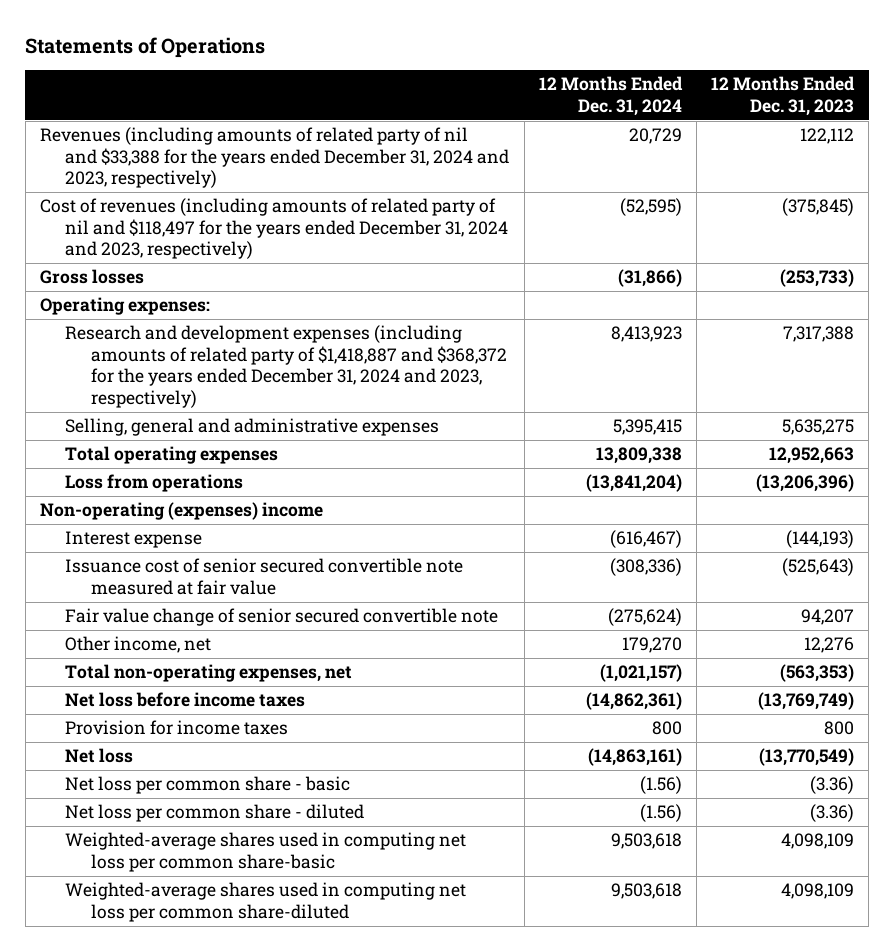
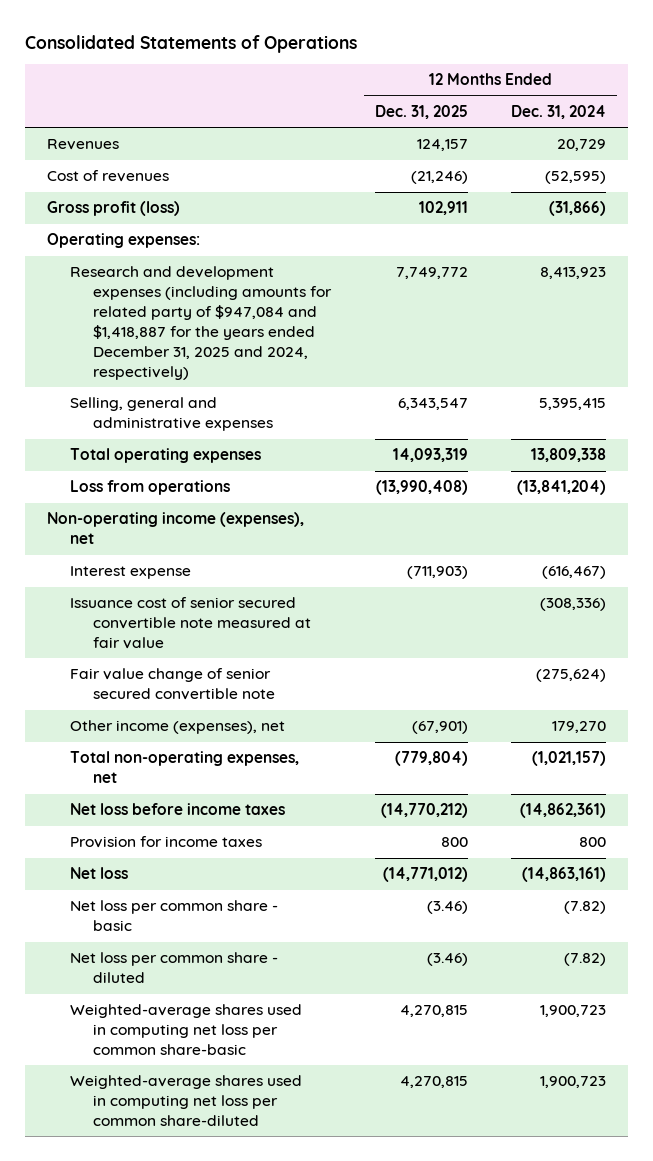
[25,36,266,58] Statements of Operations -> [24,34,357,53] Consolidated Statements of Operations
[710,76,855,116] 12 Months Ended Dec. 31, 2023 -> none
none -> [374,104,468,119] Dec. 31, 2025
[39,127,510,189] Revenues (including amounts of related party of nil and $33,388 for the years ended December 31, 2024 and 2023, respectively) -> [46,139,119,151] Revenues
[39,198,509,260] Cost of revenues (including amounts of related party of nil and $118,497 for the years ended December 31, 2024 and 2023, respectively) -> [46,170,169,183] Cost of revenues
[39,269,144,285] Gross losses -> [46,201,180,217] Gross profit (loss)
[65,325,507,409] Research and development expenses (including amounts of related party of $1,418,887 and $368,372 for the years ended December 31, 2024 and 2023, respectively) -> [69,266,332,380] Research and development expenses (including amounts for related party of $947,084 and $1,418,887 for the years ended December 31, 2025 and 2024, respectively)
[39,502,323,521] Non-operating (expenses) income -> [46,512,304,545] Non-operating income (expenses), net
[65,636,212,654] Other income, net -> [69,720,285,735] Other income (expenses), net
[639,776,682,795] (1.56) -> [564,901,607,915] (7.82)
[639,804,682,823] (1.56) -> [564,953,607,967] (7.82)
[610,833,682,850] 9,503,618 -> [540,1005,607,1018] 1,900,723
[610,883,682,900] 9,503,618 -> [540,1076,607,1089] 1,900,723

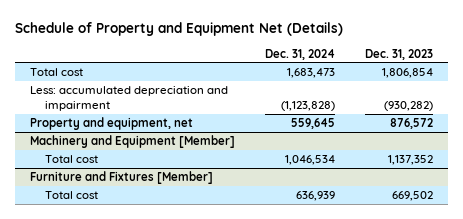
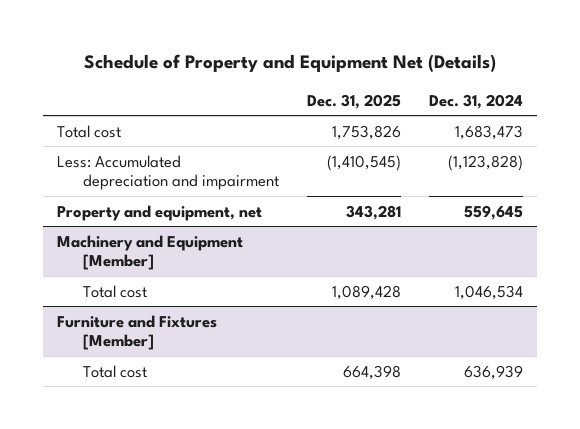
[365,48,434,60] Dec. 31, 2023 -> none
none -> [306,93,401,109] Dec. 31, 2025
[29,86,228,111] Less: accumulated depreciation and impairment -> [56,154,279,190] Less: Accumulated depreciation and impairment

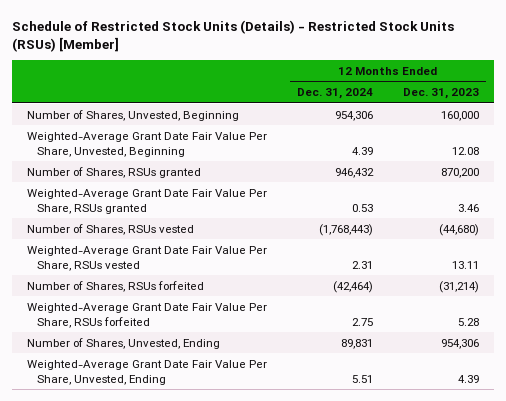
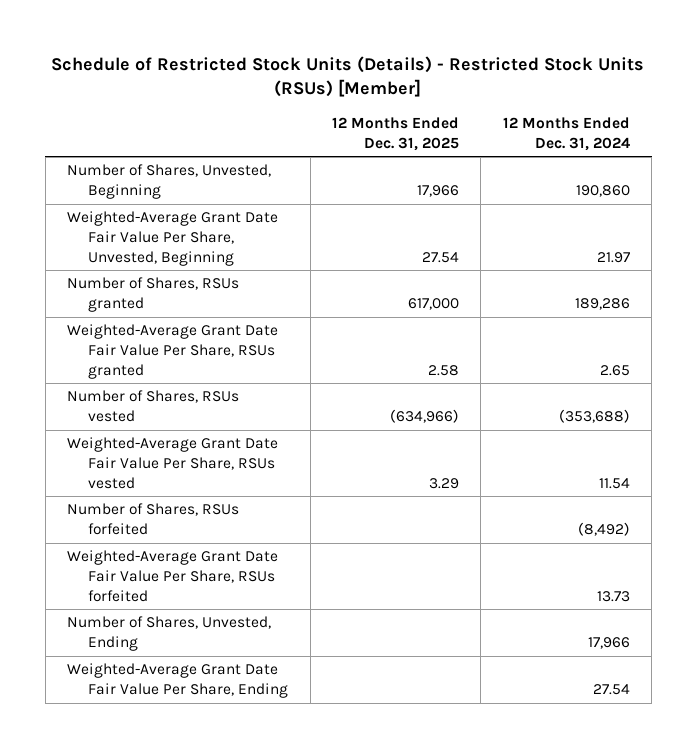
[402,88,479,100] Dec. 31, 2023 -> none
none -> [332,117,460,151] 12 Months Ended Dec. 31, 2025
[335,110,374,121] 954,306 -> [575,185,630,198] 190,860
[352,146,374,155] 4.39 -> [596,251,630,263] 21.97
[335,167,375,178] 946,432 -> [574,298,630,311] 189,286
[352,203,374,212] 0.53 -> [599,364,630,376] 2.65
[319,223,374,236] (1,768,443) -> [558,409,630,424] (353,688)
[352,260,374,269] 2.31 -> [598,477,630,489] 11.54
[333,280,374,293] (42,464) -> [577,522,630,537] (8,492)
[352,317,374,326] 2.75 -> [596,590,630,602] 13.73
[341,338,374,349] 89,831 -> [587,637,630,650] 17,966
[27,359,268,385] Weighted-Average Grant Date Fair Value Per Share, Unvested, Ending -> [67,663,289,699] Weighted-Average Grant Date Fair Value Per Share, Ending
[352,374,374,383] 5.51 -> [592,684,630,696] 27.54

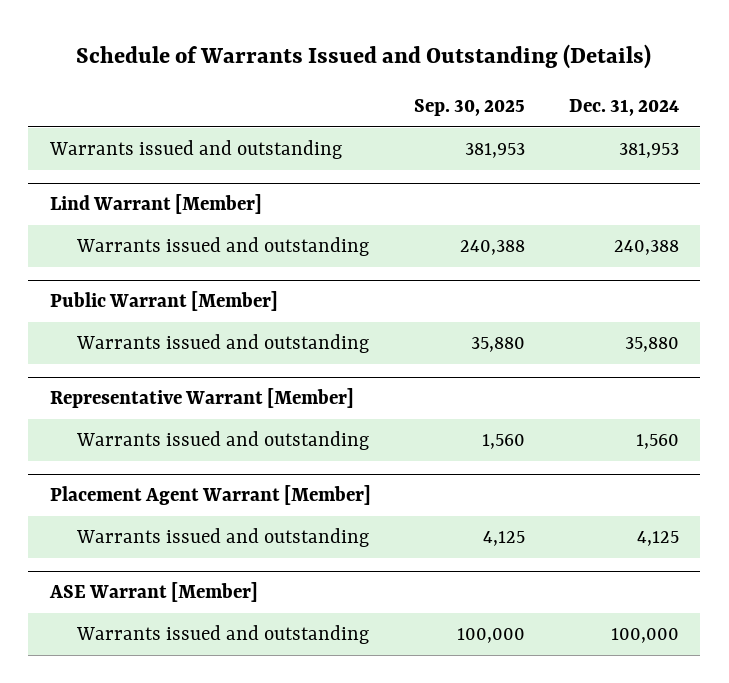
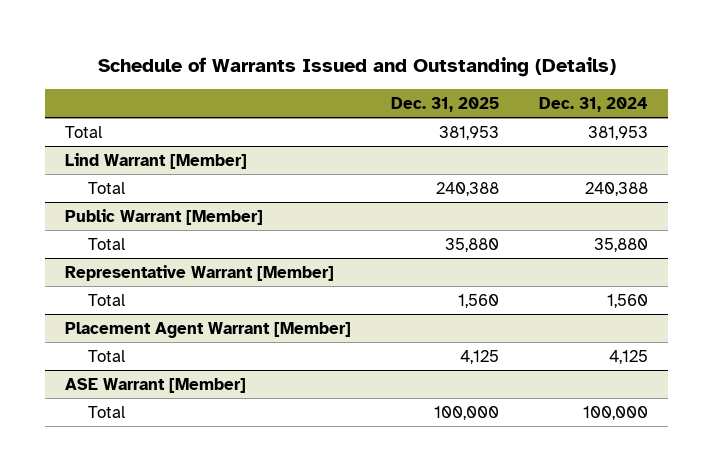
[414,99,526,117] Sep. 30, 2025 -> none
none -> [391,96,500,112] Dec. 31, 2025
[48,140,342,160] Warrants issued and outstanding -> [65,126,103,139] Total
[76,237,370,257] Warrants issued and outstanding -> [88,182,126,195] Total
[76,334,370,354] Warrants issued and outstanding -> [88,238,126,251] Total
[76,431,370,451] Warrants issued and outstanding -> [88,294,126,307] Total
[76,528,370,548] Warrants issued and outstanding -> [88,350,126,363] Total
[76,625,370,645] Warrants issued and outstanding -> [88,406,126,419] Total

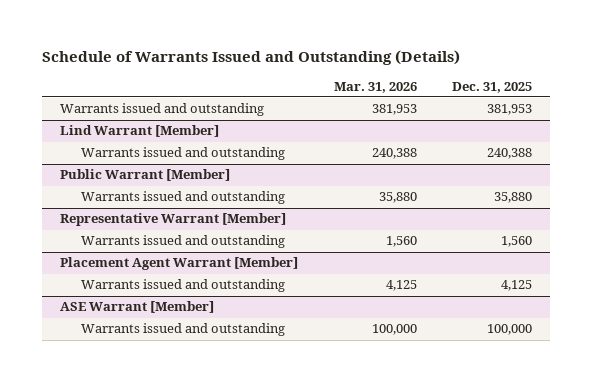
[539,96,649,112] Dec. 31, 2024 -> none
none -> [333,81,417,93] Mar. 31, 2026
[65,126,103,139] Total -> [60,103,265,117] Warrants issued and outstanding
[88,182,126,195] Total -> [80,147,285,161] Warrants issued and outstanding
[88,238,126,251] Total -> [80,191,285,205] Warrants issued and outstanding
[88,294,126,307] Total -> [80,235,285,249] Warrants issued and outstanding
[88,350,126,363] Total -> [80,279,285,293] Warrants issued and outstanding
[88,406,126,419] Total -> [80,323,285,337] Warrants issued and outstanding

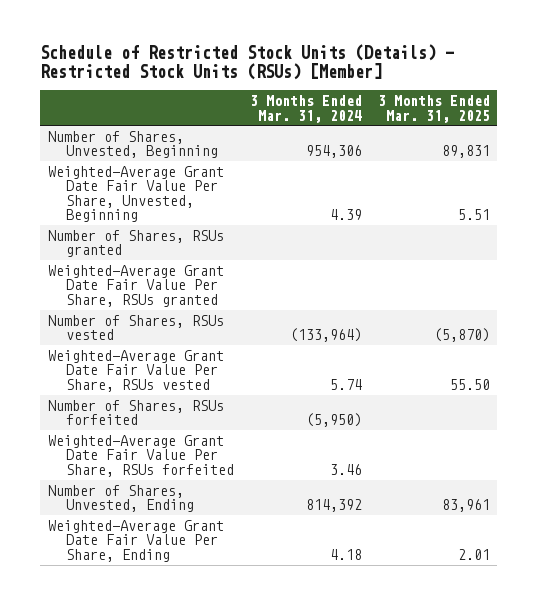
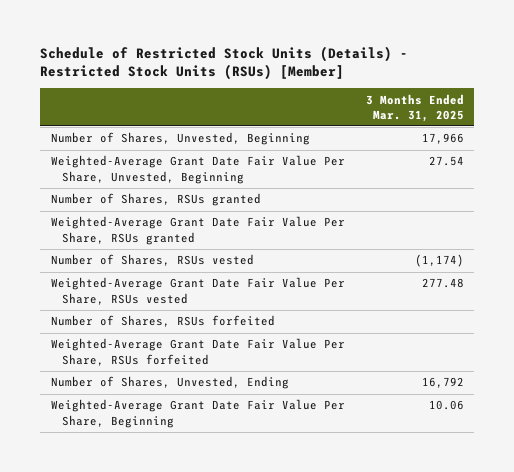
[249,95,362,123] 3 Months Ended Mar. 31, 2024 -> none
[441,145,490,159] 89,831 -> [421,133,464,145] 17,966
[457,209,490,221] 5.51 -> [428,156,464,167] 27.54
[433,328,490,343] (5,870) -> [414,254,464,268] (1,174)
[449,378,490,390] 55.50 -> [421,278,464,289] 277.48
[441,499,490,513] 83,961 -> [421,377,464,389] 16,792
[47,519,224,562] Weighted-Average Grant Date Fair Value Per Share, Ending -> [50,399,345,428] Weighted-Average Grant Date Fair Value Per Share, Beginning
[457,548,490,560] 2.01 -> [428,400,464,411] 10.06

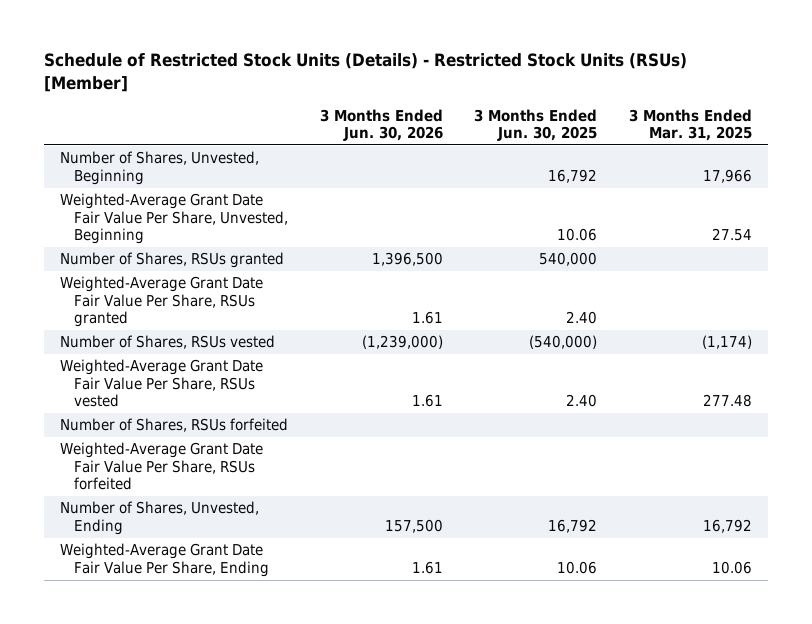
none -> [319,108,443,142] 3 Months Ended Jun. 30, 2026
none -> [474,108,598,142] 3 Months Ended Jun. 30, 2025
[50,399,345,428] Weighted-Average Grant Date Fair Value Per Share, Beginning -> [59,543,269,577] Weighted-Average Grant Date Fair Value Per Share, Ending

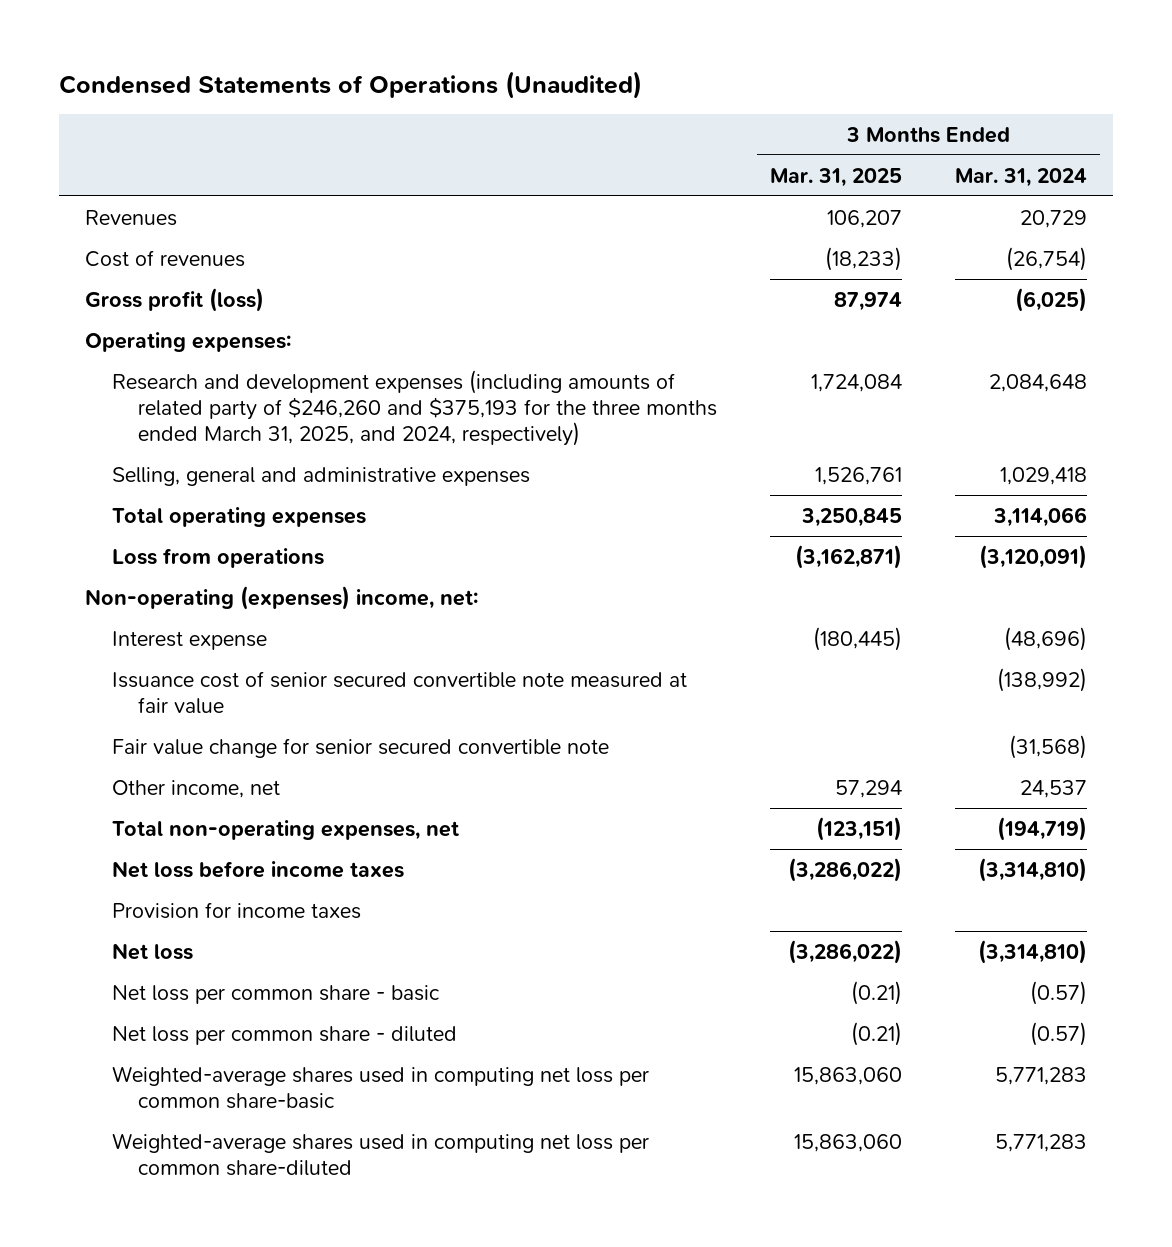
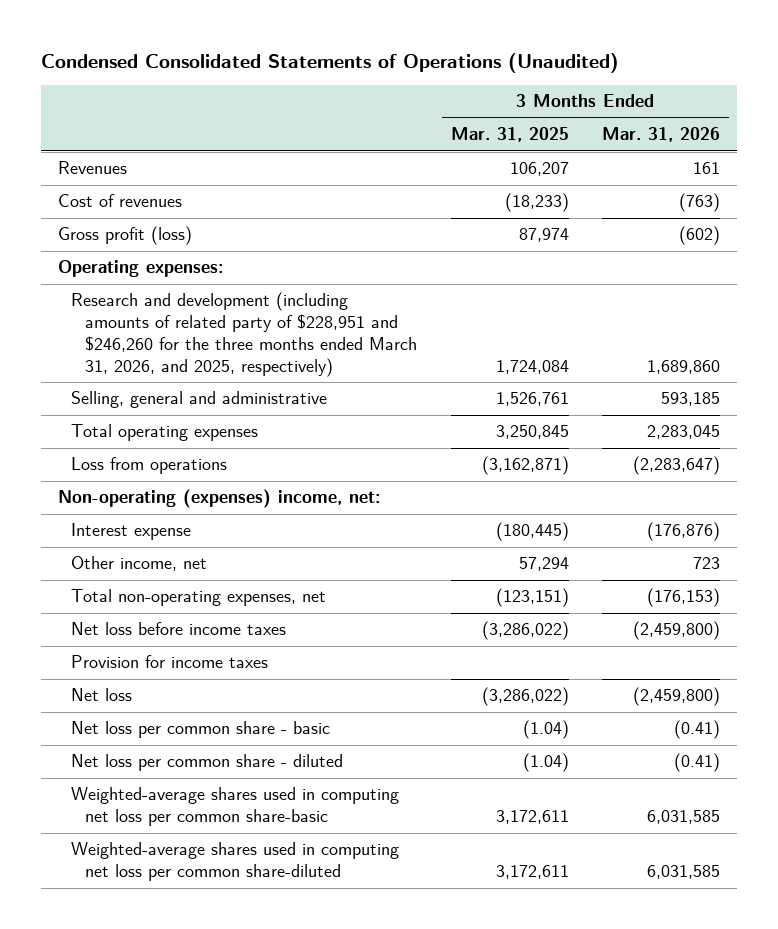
[59,70,643,99] Condensed Statements of Operations (Unaudited) -> [40,52,619,73] Condensed Consolidated Statements of Operations (Unaudited)
[954,167,1087,187] Mar. 31, 2024 -> none
none -> [602,127,721,143] Mar. 31, 2026
[111,369,718,446] Research and development expenses (including amounts of related party of $246,260 and $375,193 for the three months ended March 31, 2025, and 2024, respectively) -> [71,292,417,378] Research and development (including amounts of related party of $228,951 and $246,260 for the three months ended March 31, 2026, and 2025, respectively)
[111,466,530,486] Selling, general and administrative expenses -> [71,391,328,409] Selling, general and administrative
[111,670,687,714] Issuance cost of senior secured convertible note measured at fair value -> none
[111,737,609,758] Fair value change for senior secured convertible note -> none
[851,980,903,1005] (0.21) -> [522,720,569,740] (1.04)
[851,1021,903,1046] (0.21) -> [522,753,569,773] (1.04)
[794,1066,903,1085] 15,863,060 -> [495,810,569,825] 3,172,611
[794,1133,903,1152] 15,863,060 -> [495,865,569,880] 3,172,611

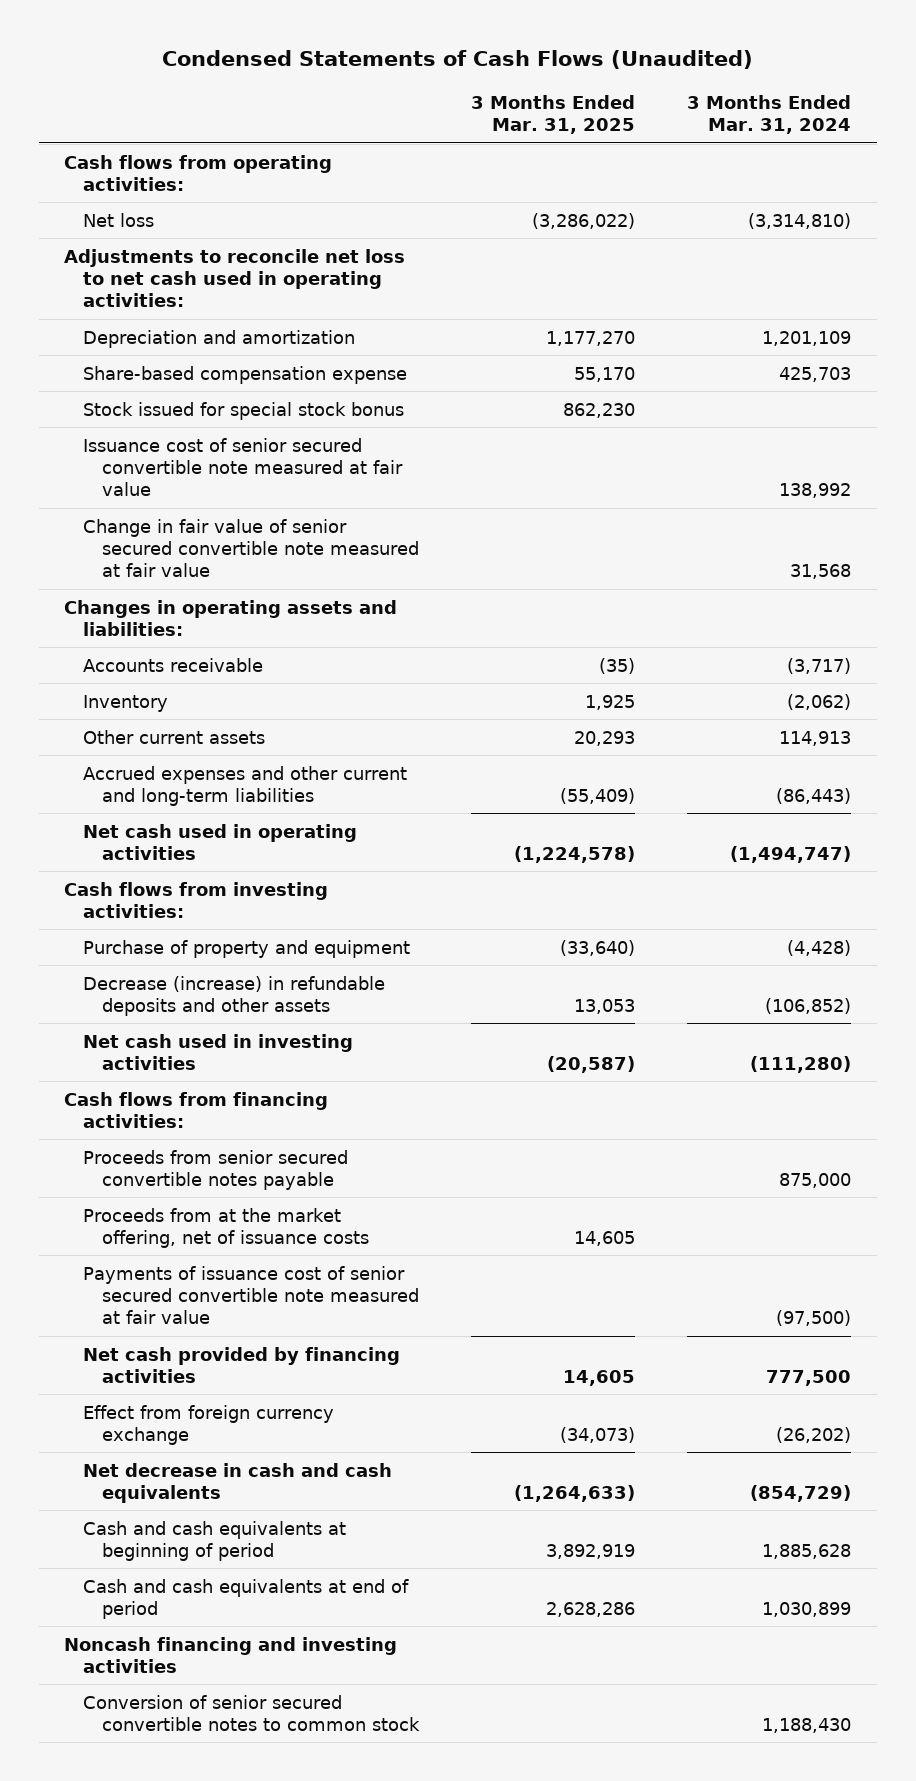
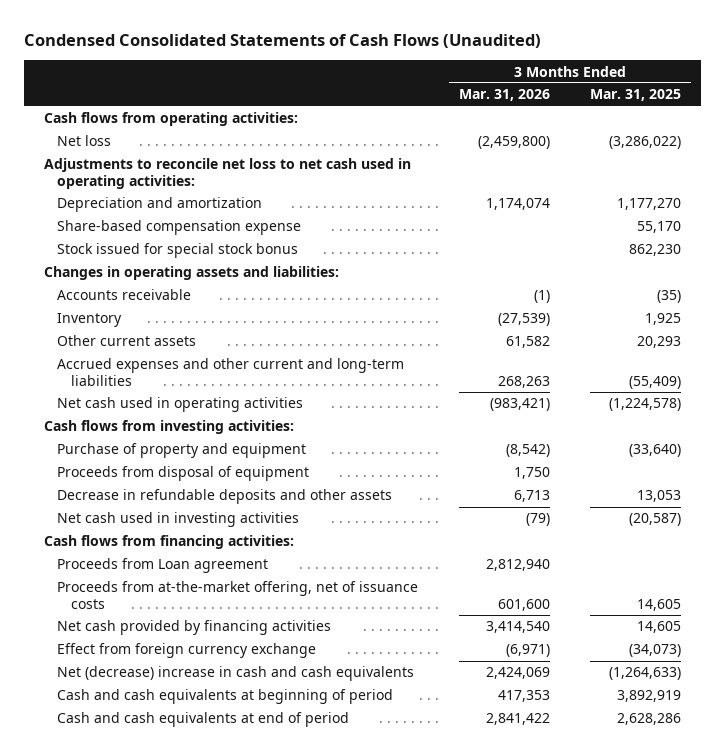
[161,50,753,70] Condensed Statements of Cash Flows (Unaudited) -> [24,34,542,49] Condensed Consolidated Statements of Cash Flows (Unaudited)
[687,94,852,135] 3 Months Ended Mar. 31, 2024 -> none
none -> [458,89,550,102] Mar. 31, 2026
[83,437,404,497] Issuance cost of senior secured convertible note measured at fair value -> none
[83,518,420,578] Change in fair value of senior secured convertible note measured at fair value -> none
none -> [57,466,310,482] Proceeds from disposal of equipment
[83,975,386,1016] Decrease (increase) in refundable deposits and other assets -> [57,489,393,505] Decrease in refundable deposits and other assets
[83,1149,349,1190] Proceeds from senior secured convertible notes payable -> none
[83,1265,420,1325] Payments of issuance cost of senior secured convertible note measured at fair value -> none
none -> [57,558,269,574] Proceeds from Loan agreement
[83,1207,370,1248] Proceeds from at the market offering, net of issuance costs -> [57,581,419,610] Proceeds from at-the-market offering, net of issuance costs
[83,1462,393,1503] Net decrease in cash and cash equivalents -> [57,666,415,682] Net (decrease) increase in cash and cash equivalents
[64,1636,398,1673] Noncash financing and investing activities -> none
[83,1694,421,1731] Conversion of senior secured convertible notes to common stock -> none

